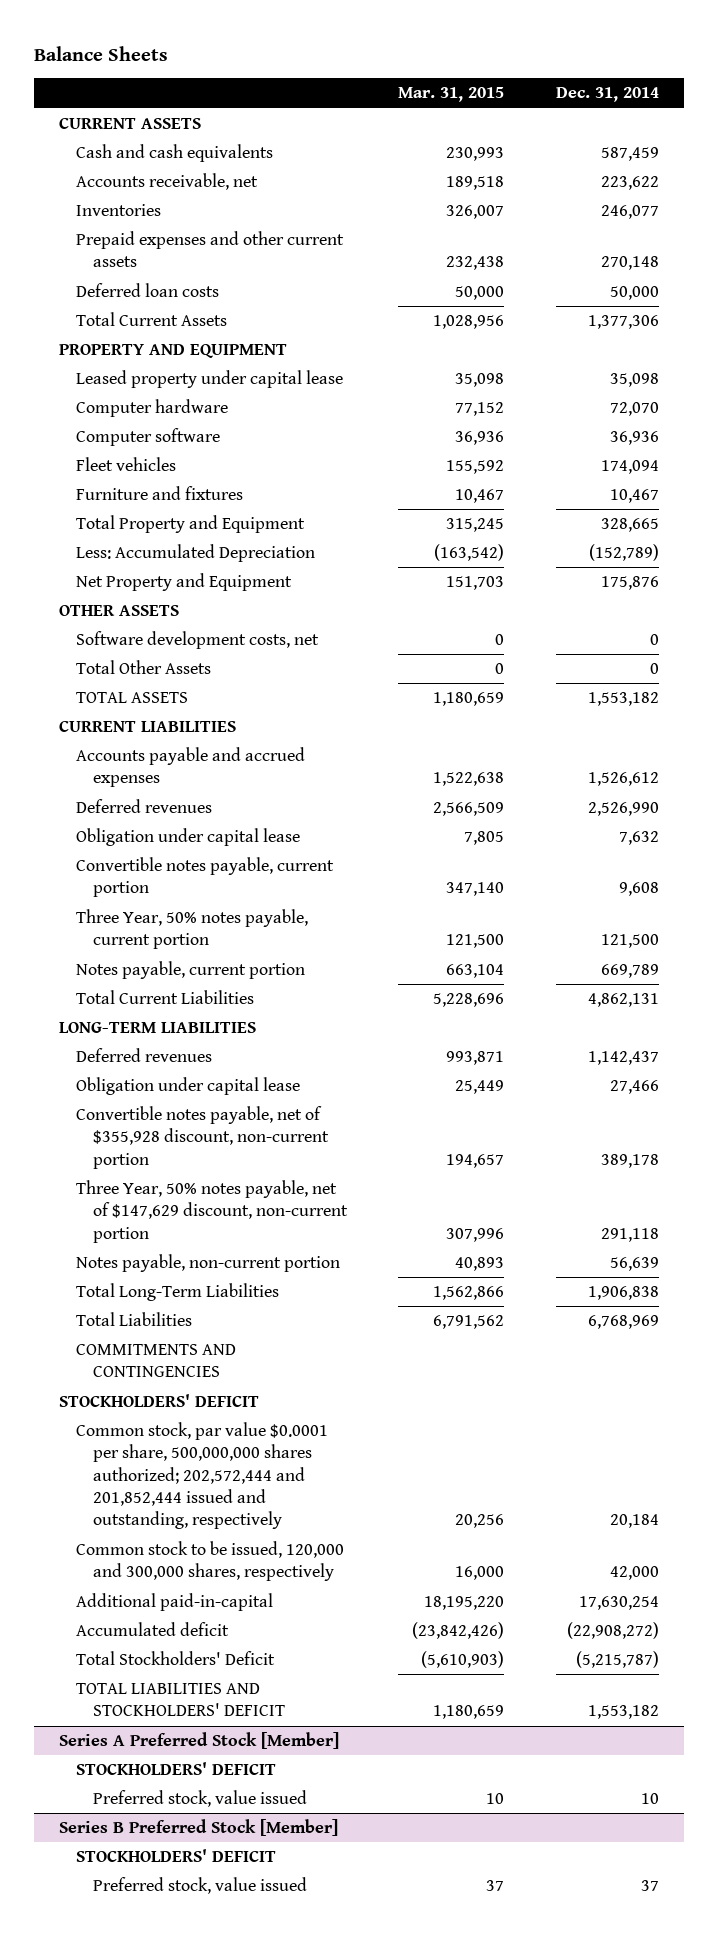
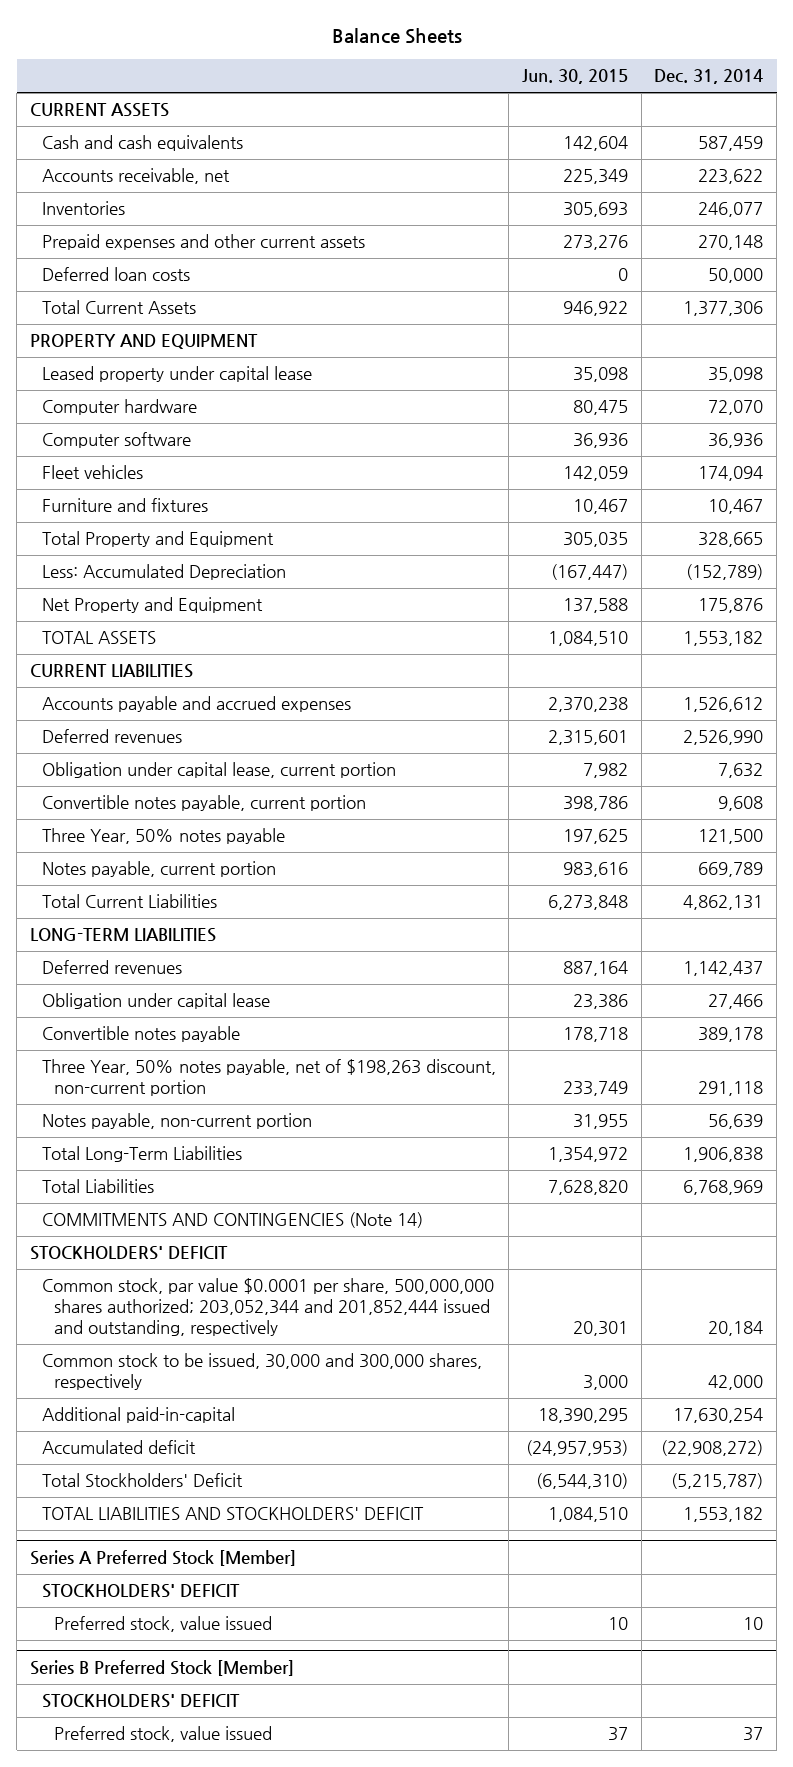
[398,87,505,103] Mar. 31, 2015 -> none
none -> [522,69,629,85] Jun. 30, 2015
[59,605,180,617] OTHER ASSETS -> none
[76,631,320,650] Software development costs, net -> none
[76,660,212,675] Total Other Assets -> none
[76,828,301,847] Obligation under capital lease -> [41,762,396,779] Obligation under capital lease, current portion
[76,909,309,950] Three Year, 50% notes payable, current portion -> [41,828,285,845] Three Year, 50% notes payable
[76,1106,330,1169] Convertible notes payable, net of $355,928 discount, non-current portion -> [41,1026,240,1043] Convertible notes payable
[76,1180,349,1243] Three Year, 50% notes payable, net of $147,629 discount, non-current portion -> [41,1059,496,1097] Three Year, 50% notes payable, net of $198,263 discount, non-current portion
[76,1344,237,1378] COMMITMENTS AND CONTINGENCIES -> [41,1212,423,1229] COMMITMENTS AND CONTINGENCIES (Note 14)
[76,1422,329,1530] Common stock, par value $0.0001 per share, 500,000,000 shares authorized; 202,572,444 and 201,852,444 issued and outstanding, respectively -> [41,1278,494,1336] Common stock, par value $0.0001 per share, 500,000,000 shares authorized; 203,052,344 and 201,852,444 issued and outstanding, respectively
[76,1541,345,1582] Common stock to be issued, 120,000 and 300,000 shares, respectively -> [41,1353,482,1391] Common stock to be issued, 30,000 and 300,000 shares, respectively

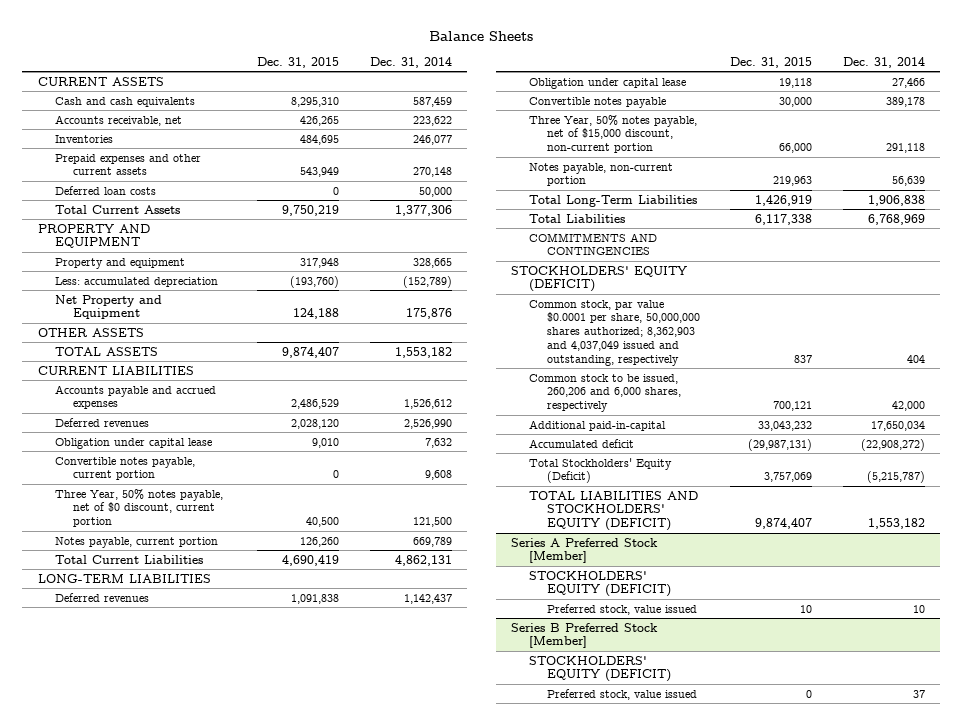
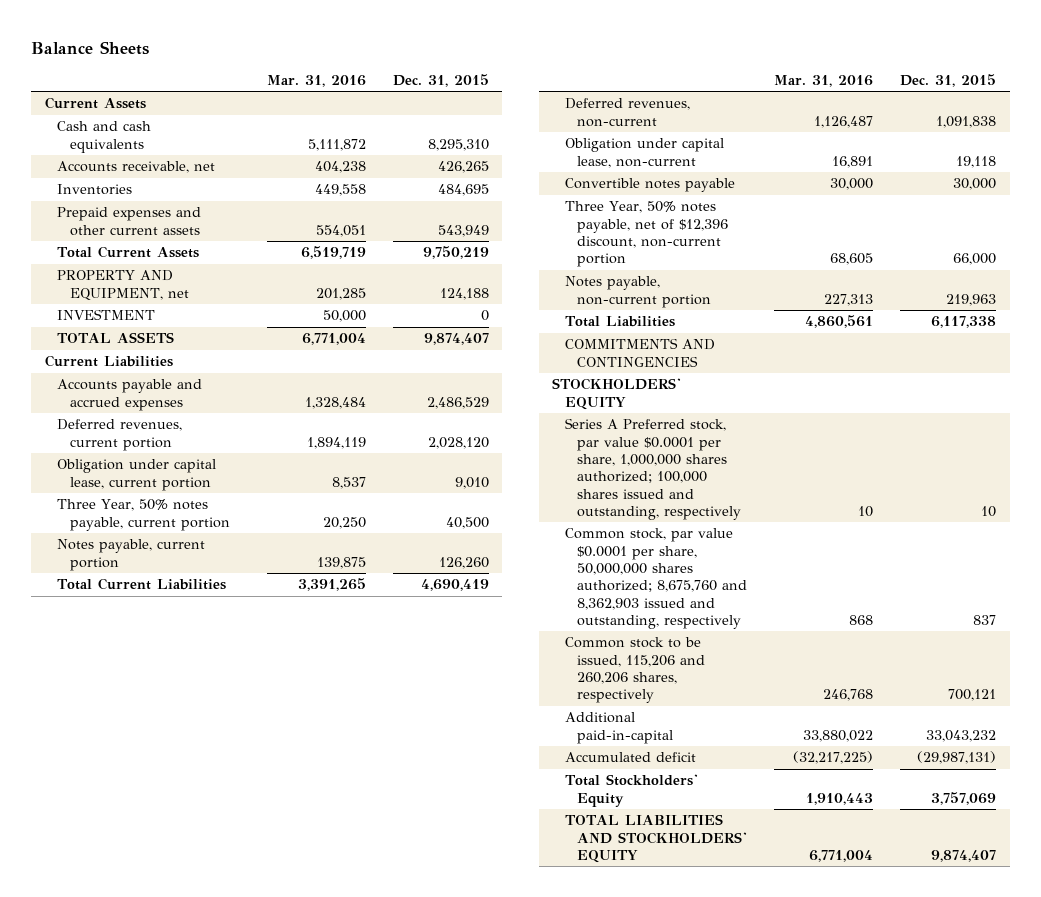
[369,56,452,68] Dec. 31, 2014 -> none
none -> [266,74,366,87] Mar. 31, 2016
[37,76,164,86] CURRENT ASSETS -> [44,97,146,110] Current Assets
[55,185,157,195] Deferred loan costs -> none
[37,223,150,249] PROPERTY AND EQUIPMENT -> none
[55,257,186,269] Property and equipment -> none
[55,276,219,287] Less: accumulated depreciation -> none
[37,327,144,337] OTHER ASSETS -> none
[55,294,163,320] Net Property and Equipment -> [57,270,189,301] PROPERTY AND EQUIPMENT, net
none -> [57,309,156,321] INVESTMENT
[37,365,194,375] CURRENT LIABILITIES -> [44,355,173,368] Current Liabilities
[55,456,196,481] Convertible notes payable, current portion -> none
[55,417,150,427] Deferred revenues -> [57,419,183,451] Deferred revenues, current portion
[55,437,213,449] Obligation under capital lease -> [57,459,217,491] Obligation under capital lease, current portion
[55,488,224,528] Three Year, 50% notes payable, net of $0 discount, current portion -> [57,499,230,531] Three Year, 50% notes payable, current portion
[37,573,211,583] LONG-TERM LIABILITIES -> none
[55,592,150,602] Deferred revenues -> [564,98,690,127] Deferred revenues, non-current
[529,77,687,89] Obligation under capital lease -> [564,138,724,168] Obligation under capital lease, non-current
[529,114,698,154] Three Year, 50% notes payable, net of $15,000 discount, non-current portion -> [564,201,729,268] Three Year, 50% notes payable, net of $12,396 discount, non-current portion
[529,194,698,207] Total Long-Term Liabilities -> none
[511,265,688,293] STOCKHOLDERS' EQUITY (DEFICIT) -> [552,378,682,410] STOCKHOLDERS' EQUITY
none -> [564,418,742,521] Series A Preferred stock, par value $0.0001 per share, 1,000,000 shares authorized; 100,000 shares issued and outstanding, respectively
[529,299,700,366] Common stock, par value $0.0001 per share, 50,000,000 shares authorized; 8,362,903 and 4,037,049 issued and outstanding, respectively -> [564,528,748,630] Common stock, par value $0.0001 per share, 50,000,000 shares authorized; 8,675,760 and 8,362,903 issued and outstanding, respectively
[529,373,681,413] Common stock to be issued, 260,206 and 6,000 shares, respectively -> [564,637,706,704] Common stock to be issued, 115,206 and 260,206 shares, respectively
[511,537,659,564] Series A Preferred Stock [Member] -> none
[529,570,671,598] STOCKHOLDERS' EQUITY (DEFICIT) -> none
[546,603,697,615] Preferred stock, value issued -> none
[511,622,659,649] Series B Preferred Stock [Member] -> none
[529,655,671,683] STOCKHOLDERS' EQUITY (DEFICIT) -> none
[546,688,697,700] Preferred stock, value issued -> none
[529,457,673,484] Total Stockholders' Equity (Deficit) -> [564,774,698,807] Total Stockholders' Equity
[529,490,699,532] TOTAL LIABILITIES AND STOCKHOLDERS' EQUITY (DEFICIT) -> [564,814,748,864] TOTAL LIABILITIES AND STOCKHOLDERS' EQUITY

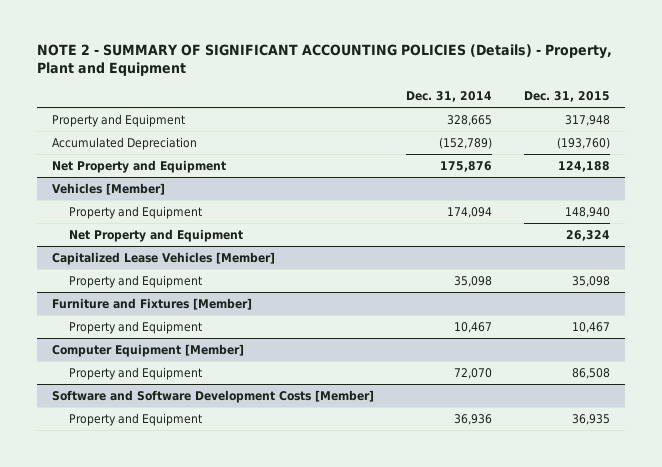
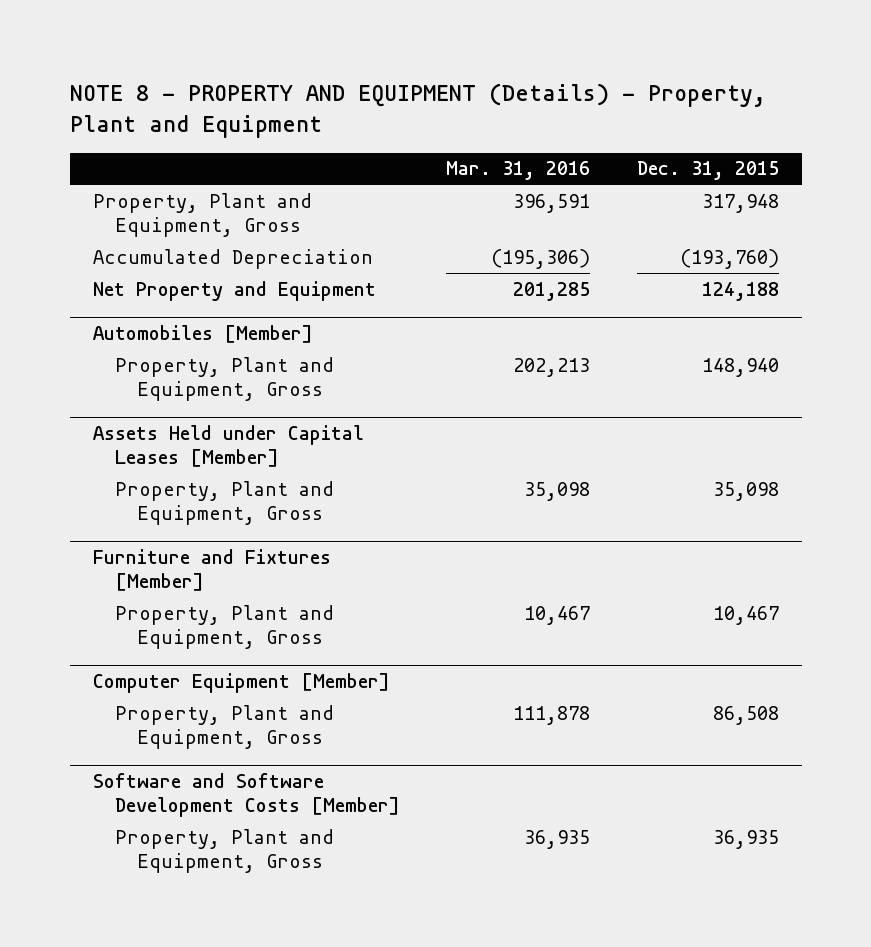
[36,43,612,76] NOTE 2 - SUMMARY OF SIGNIFICANT ACCOUNTING POLICIES (Details) - Property, Plant and Equipment -> [69,82,766,139] NOTE 8 - PROPERTY AND EQUIPMENT (Details) - Property, Plant and Equipment
[405,91,492,103] Dec. 31, 2014 -> none
none -> [446,161,591,181] Mar. 31, 2016
[52,113,186,127] Property and Equipment -> [92,192,312,238] Property, Plant and Equipment, Gross
[52,182,166,195] Vehicles [Member] -> none
[69,228,244,242] Net Property and Equipment -> none
[52,251,276,265] Capitalized Lease Vehicles [Member] -> none
none -> [92,324,313,343] Automobiles [Member]
[69,205,203,219] Property and Equipment -> [114,356,334,402] Property, Plant and Equipment, Gross
none -> [92,424,364,468] Assets Held under Capital Leases [Member]
[69,274,203,288] Property and Equipment -> [114,480,334,526] Property, Plant and Equipment, Gross
[69,320,203,334] Property and Equipment -> [114,604,334,650] Property, Plant and Equipment, Gross
[69,366,203,380] Property and Equipment -> [114,704,334,750] Property, Plant and Equipment, Gross
[69,412,203,426] Property and Equipment -> [114,828,334,874] Property, Plant and Equipment, Gross

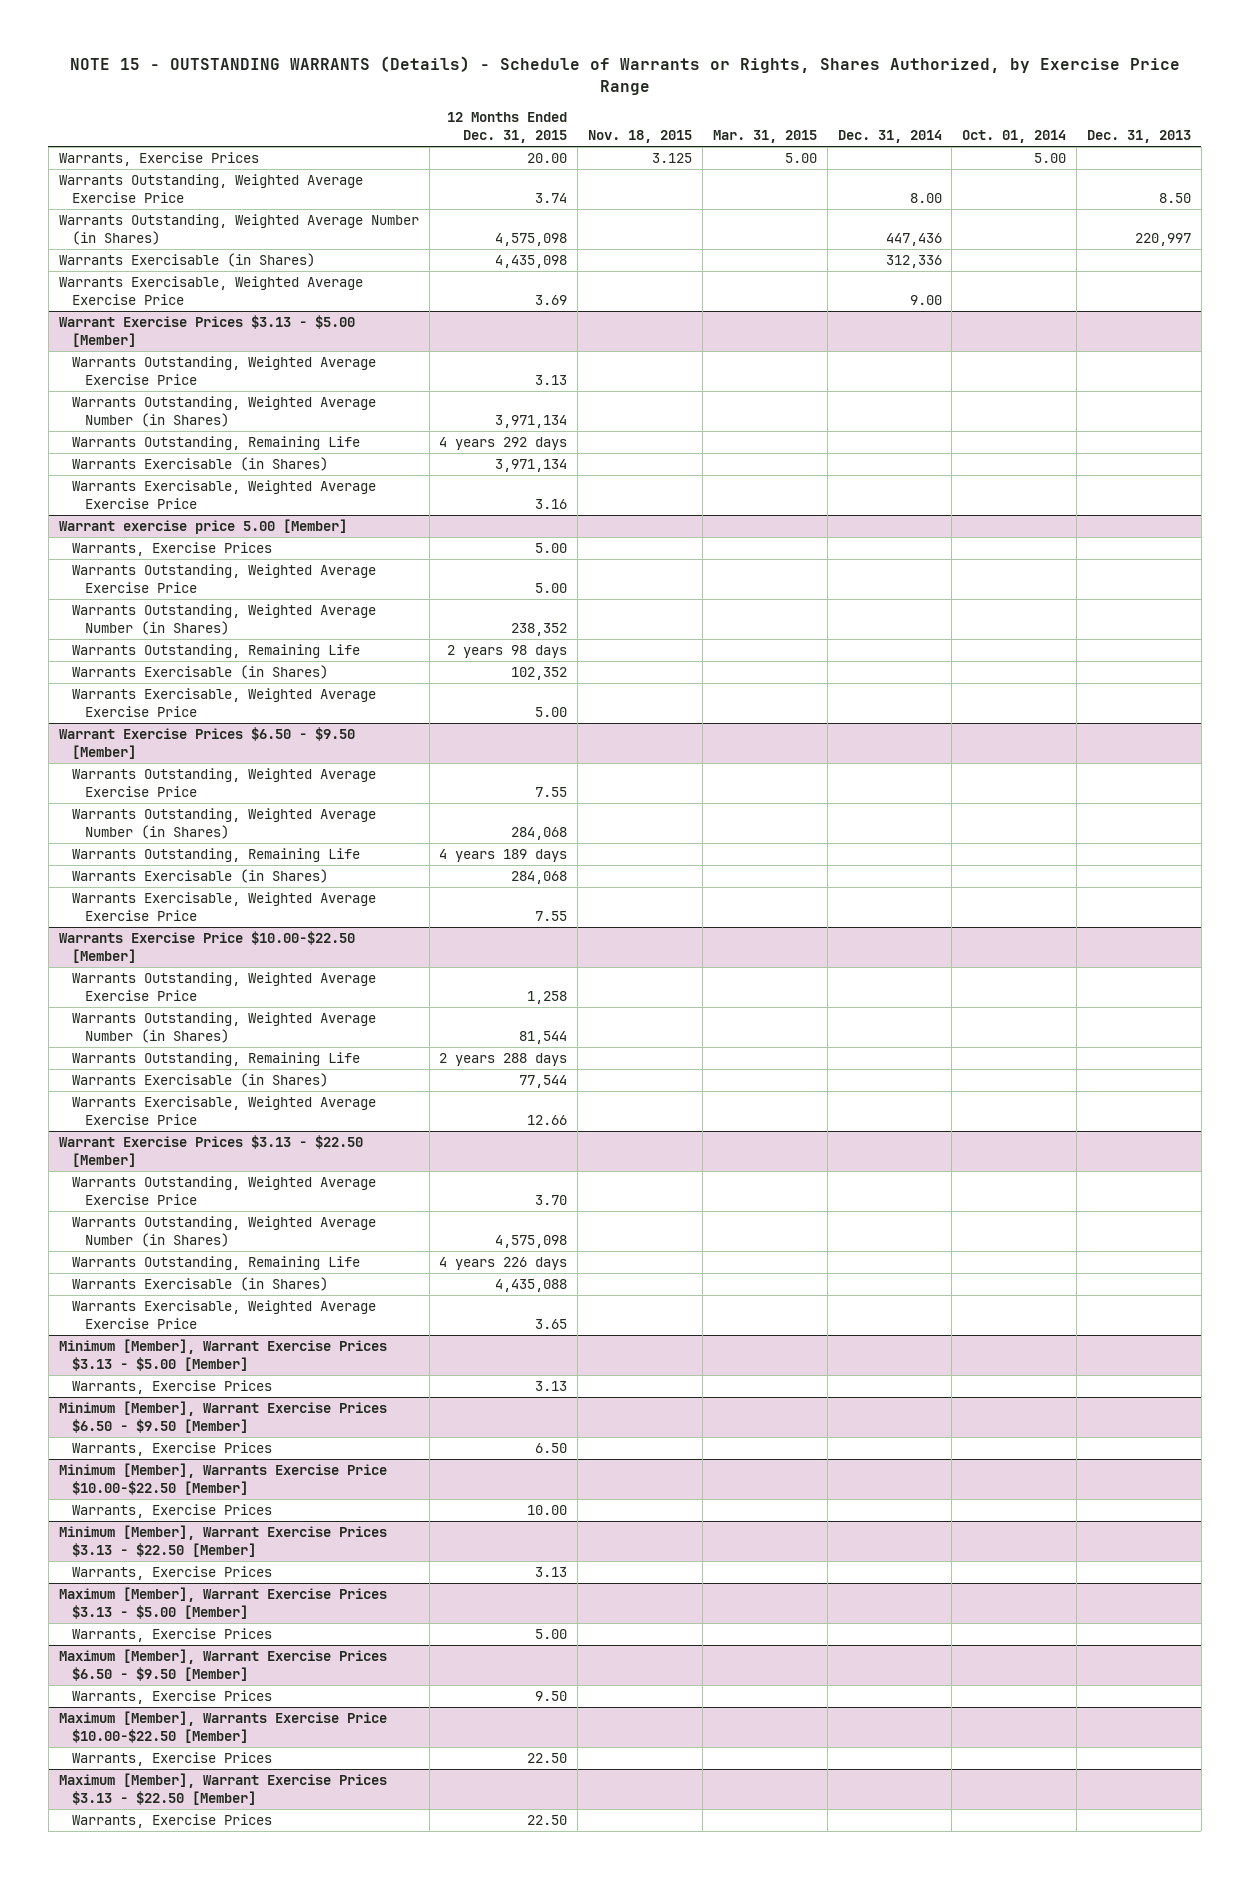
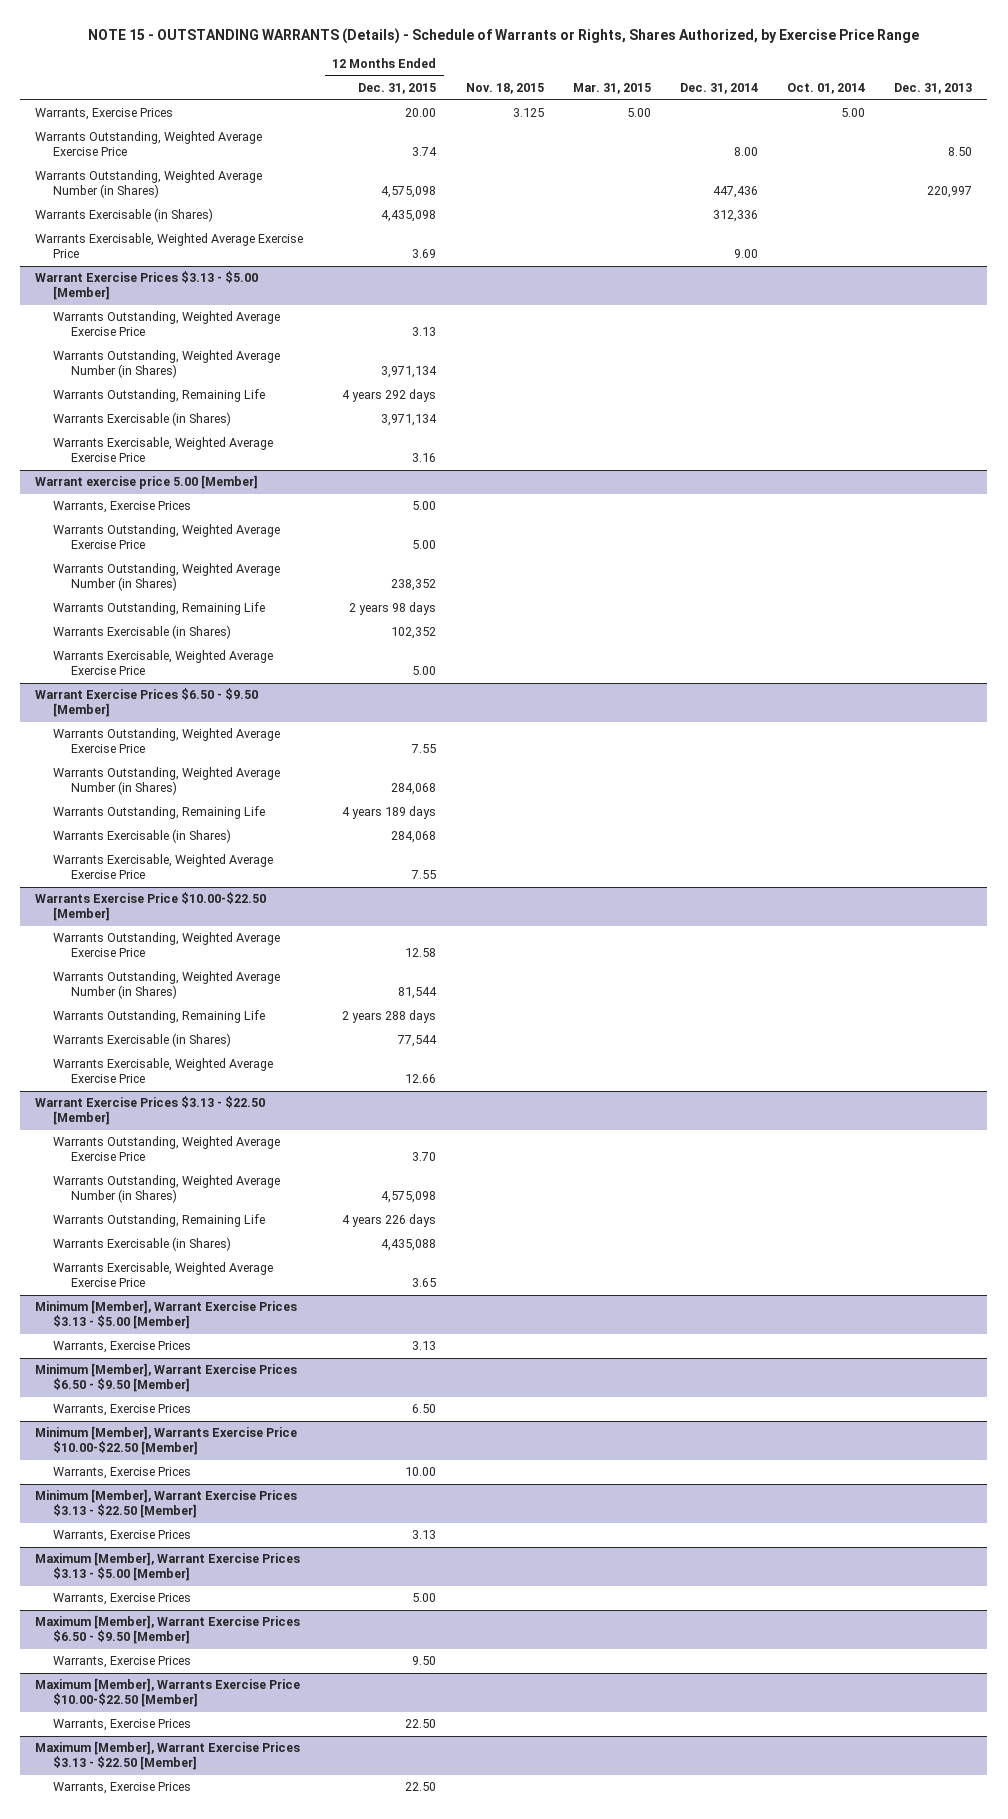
[527,991,568,1005] 1,258 -> [405,948,437,958] 12.58

